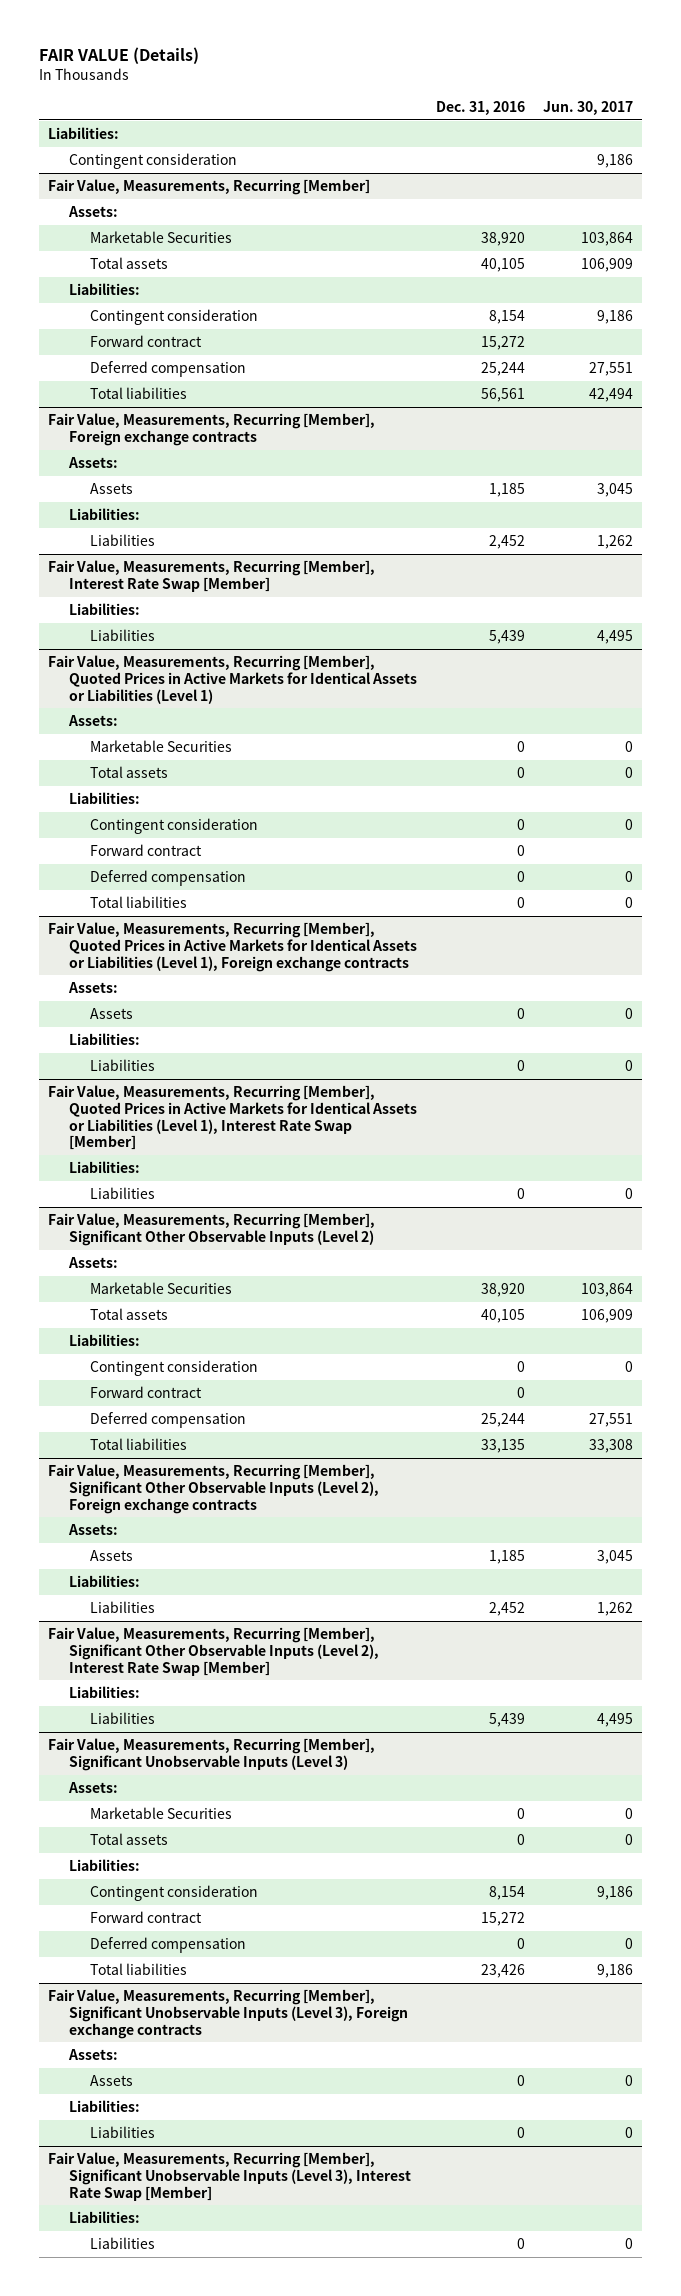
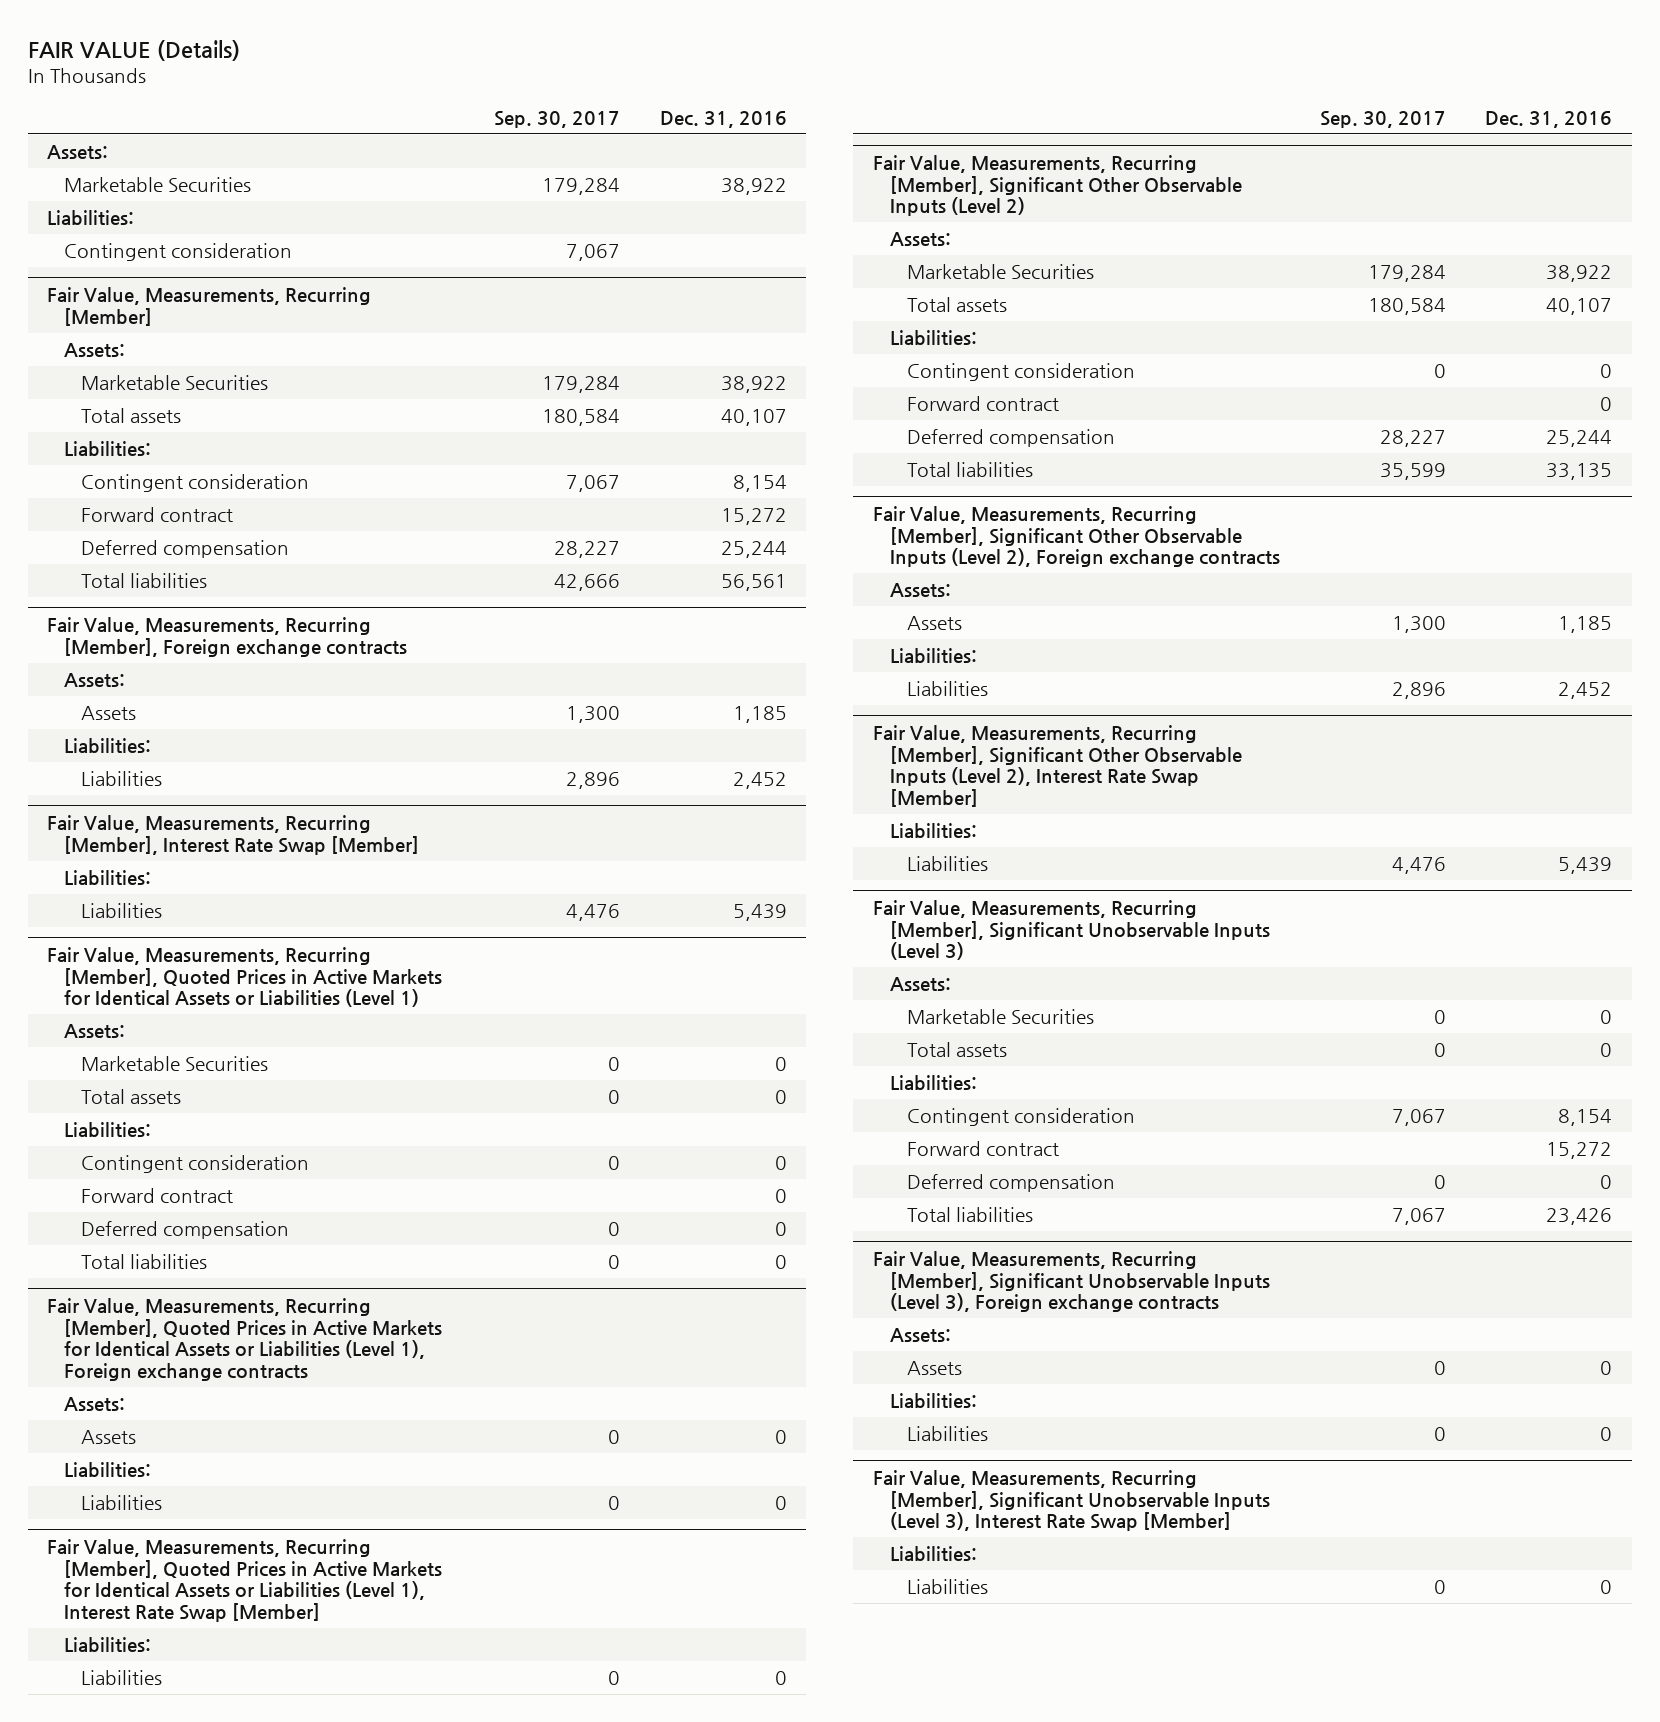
[543,101,634,116] Jun. 30, 2017 -> none
none -> [493,110,620,128] Sep. 30, 2017
none -> [47,145,109,160] Assets:
none -> [64,177,252,193] Marketable Securities
[480,232,525,247] 38,920 -> [720,376,787,394] 38,922
[480,258,525,273] 40,105 -> [720,409,787,427] 40,107
[480,1283,525,1298] 38,920 -> [1546,265,1613,283] 38,922
[480,1309,525,1324] 40,105 -> [1546,298,1613,316] 40,107

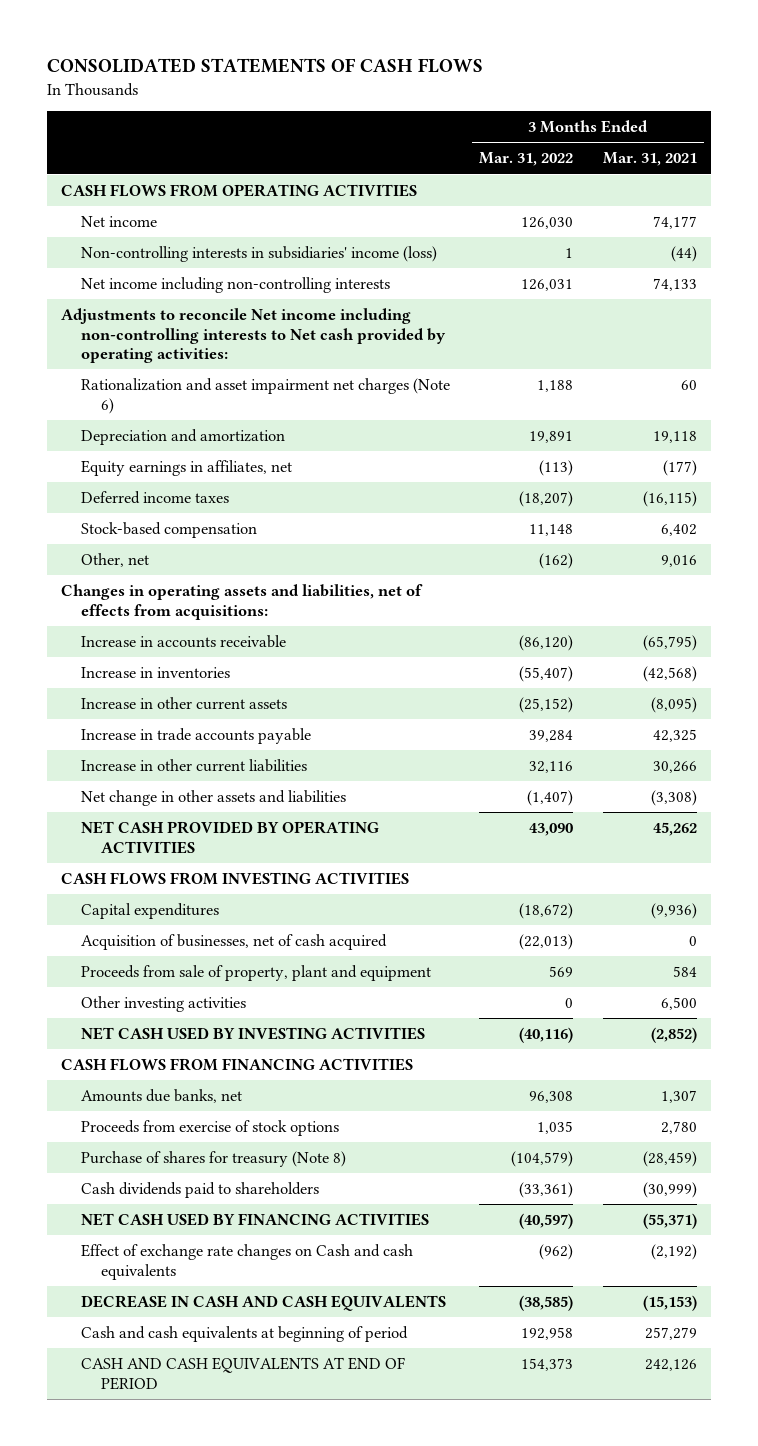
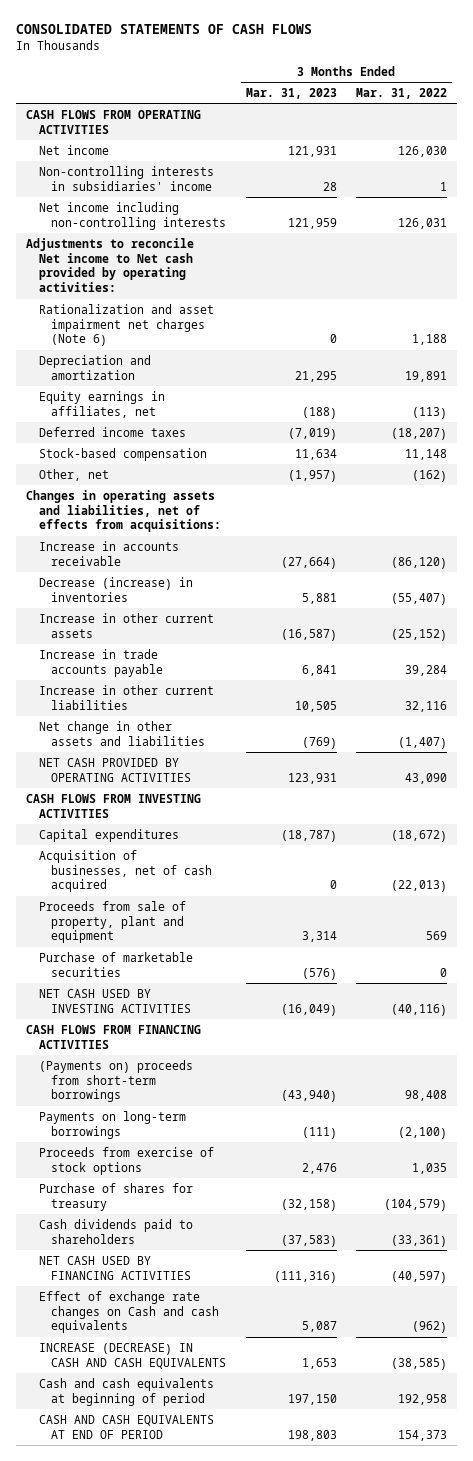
[602,152,697,167] Mar. 31, 2021 -> none
none -> [245,87,337,99] Mar. 31, 2023
[81,245,438,262] Non-controlling interests in subsidiaries' income (loss) -> [38,165,214,191] Non-controlling interests in subsidiaries' income
[61,307,447,364] Adjustments to reconcile Net income including non-controlling interests to Net cash provided by operating activities: -> [25,237,194,293] Adjustments to reconcile Net income to Net cash provided by operating activities:
[81,666,231,678] Increase in inventories -> [38,576,193,602] Decrease (increase) in inventories
[81,995,247,1012] Other investing activities -> none
none -> [38,951,193,977] Purchase of marketable securities
[81,1088,243,1103] Amounts due banks, net -> none
none -> [38,1059,193,1103] (Payments on) proceeds from short-term borrowings
none -> [38,1110,186,1139] Payments on long-term borrowings
[81,1150,347,1167] Purchase of shares for treasury (Note 8) -> [38,1182,193,1211] Purchase of shares for treasury
[81,1294,447,1311] DECREASE IN CASH AND CASH EQUIVALENTS -> [38,1342,227,1369] INCREASE (DECREASE) IN CASH AND CASH EQUIVALENTS

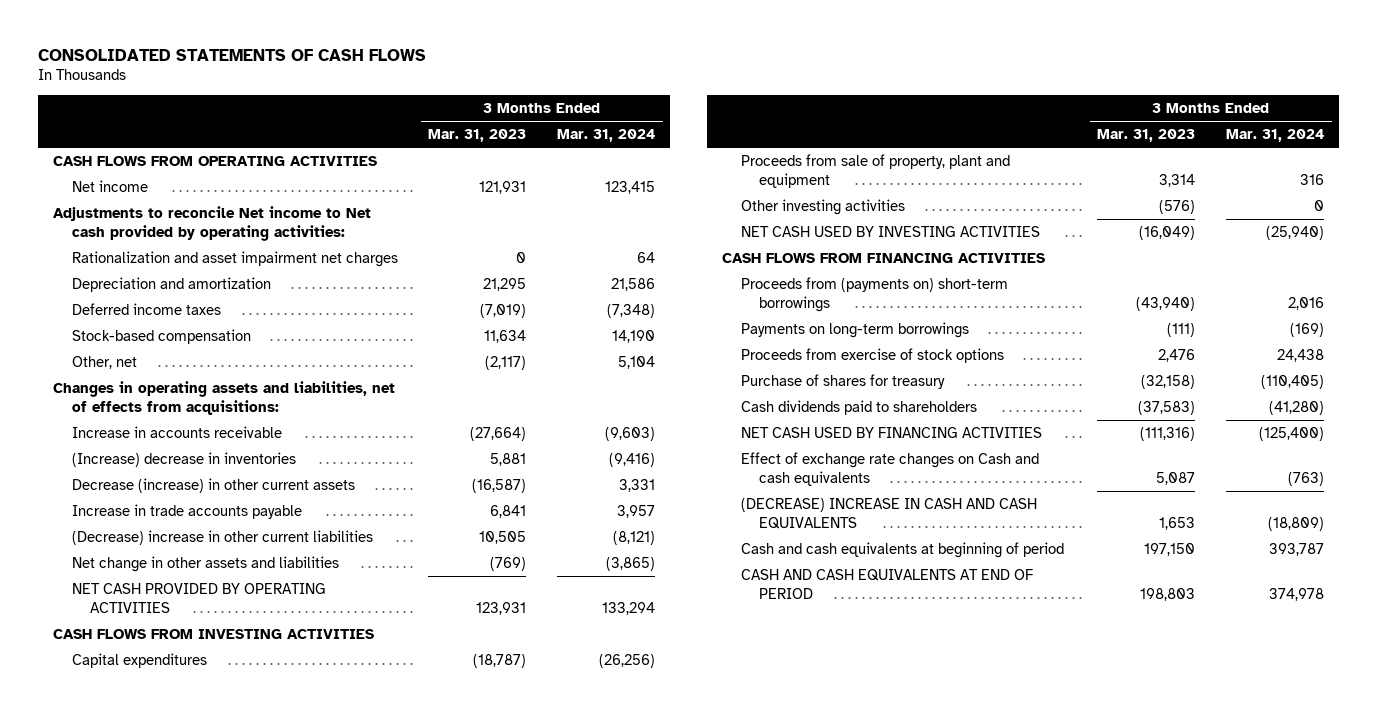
[355,87,447,99] Mar. 31, 2022 -> none
none -> [556,129,655,143] Mar. 31, 2024
[38,165,214,191] Non-controlling interests in subsidiaries' income -> none
[38,201,227,230] Net income including non-controlling interests -> none
[38,303,214,347] Rationalization and asset impairment net charges (Note 6) -> [71,250,398,267] Rationalization and asset impairment net charges
[38,390,165,418] Equity earnings in affiliates, net -> none
[287,469,337,482] (1,957) -> [485,355,527,370] (2,117)
[38,576,193,602] Decrease (increase) in inventories -> [71,451,296,467] (Increase) decrease in inventories
[38,612,214,638] Increase in other current assets -> [71,477,355,493] Decrease (increase) in other current assets
[38,684,214,710] Increase in other current liabilities -> [71,529,373,545] (Decrease) increase in other current liabilities
[38,849,213,893] Acquisition of businesses, net of cash acquired -> none
[38,951,193,977] Purchase of marketable securities -> [740,198,905,215] Other investing activities
[38,1059,193,1103] (Payments on) proceeds from short-term borrowings -> [740,276,1008,312] Proceeds from (payments on) short-term borrowings
[38,1342,227,1369] INCREASE (DECREASE) IN CASH AND CASH EQUIVALENTS -> [740,497,1037,529] (DECREASE) INCREASE IN CASH AND CASH EQUIVALENTS

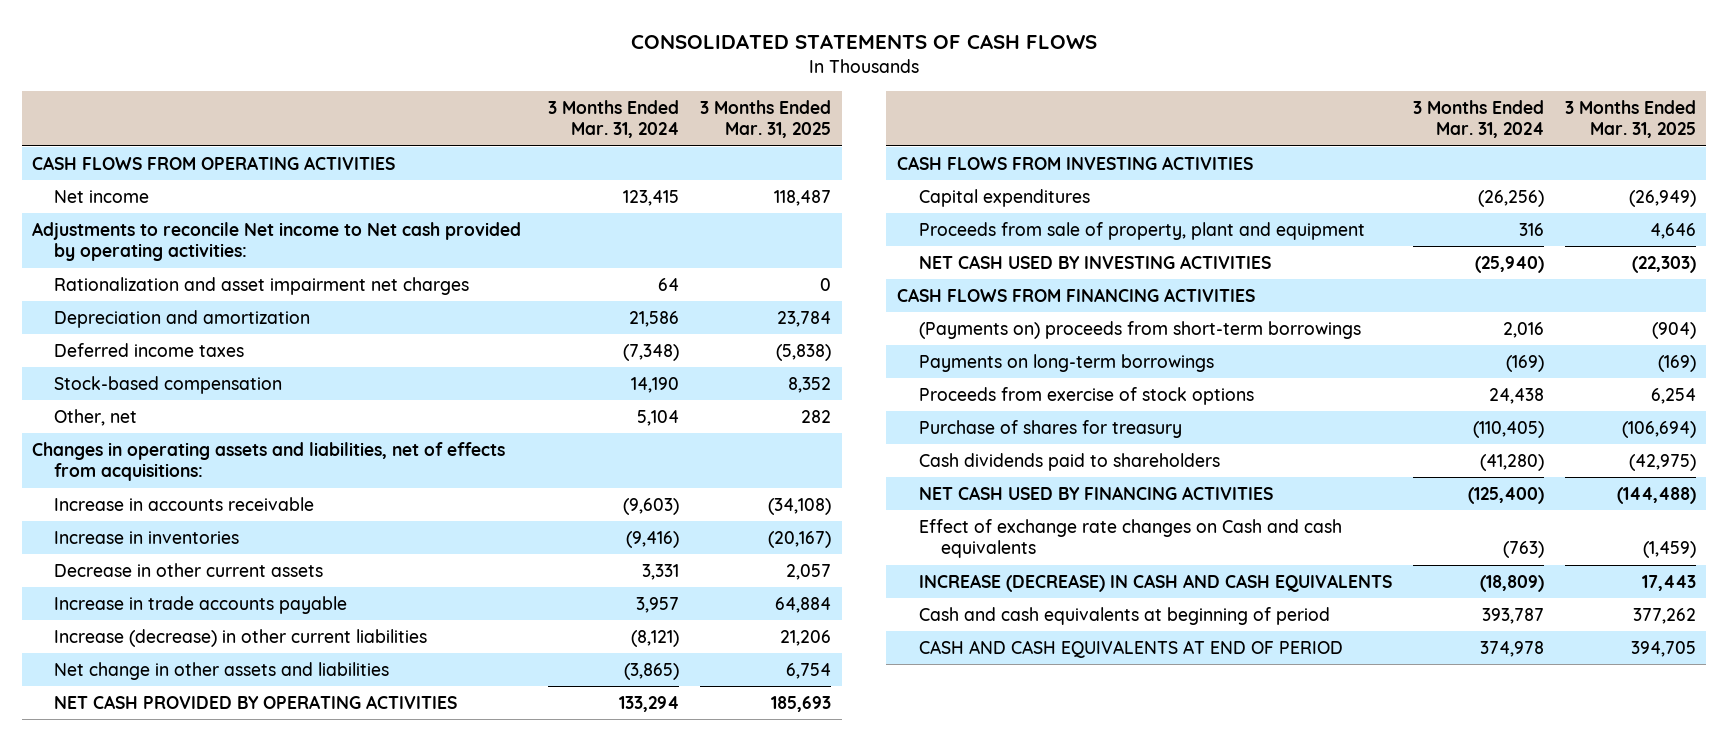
[428,129,527,143] Mar. 31, 2023 -> none
none -> [700,99,832,139] 3 Months Ended Mar. 31, 2025
[71,451,296,467] (Increase) decrease in inventories -> [54,530,240,544] Increase in inventories
[71,477,355,493] Decrease (increase) in other current assets -> [54,562,324,577] Decrease in other current assets
[71,529,373,545] (Decrease) increase in other current liabilities -> [54,628,428,647] Increase (decrease) in other current liabilities
[740,198,905,215] Other investing activities -> none
[740,276,1008,312] Proceeds from (payments on) short-term borrowings -> [918,320,1361,339] (Payments on) proceeds from short-term borrowings
[740,497,1037,529] (DECREASE) INCREASE IN CASH AND CASH EQUIVALENTS -> [918,573,1392,592] INCREASE (DECREASE) IN CASH AND CASH EQUIVALENTS

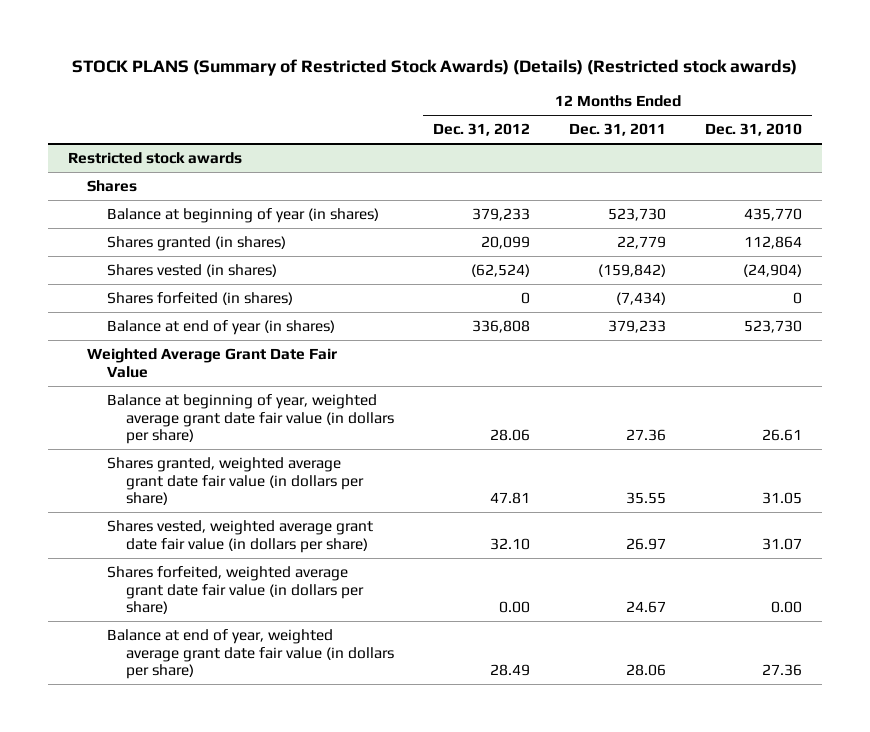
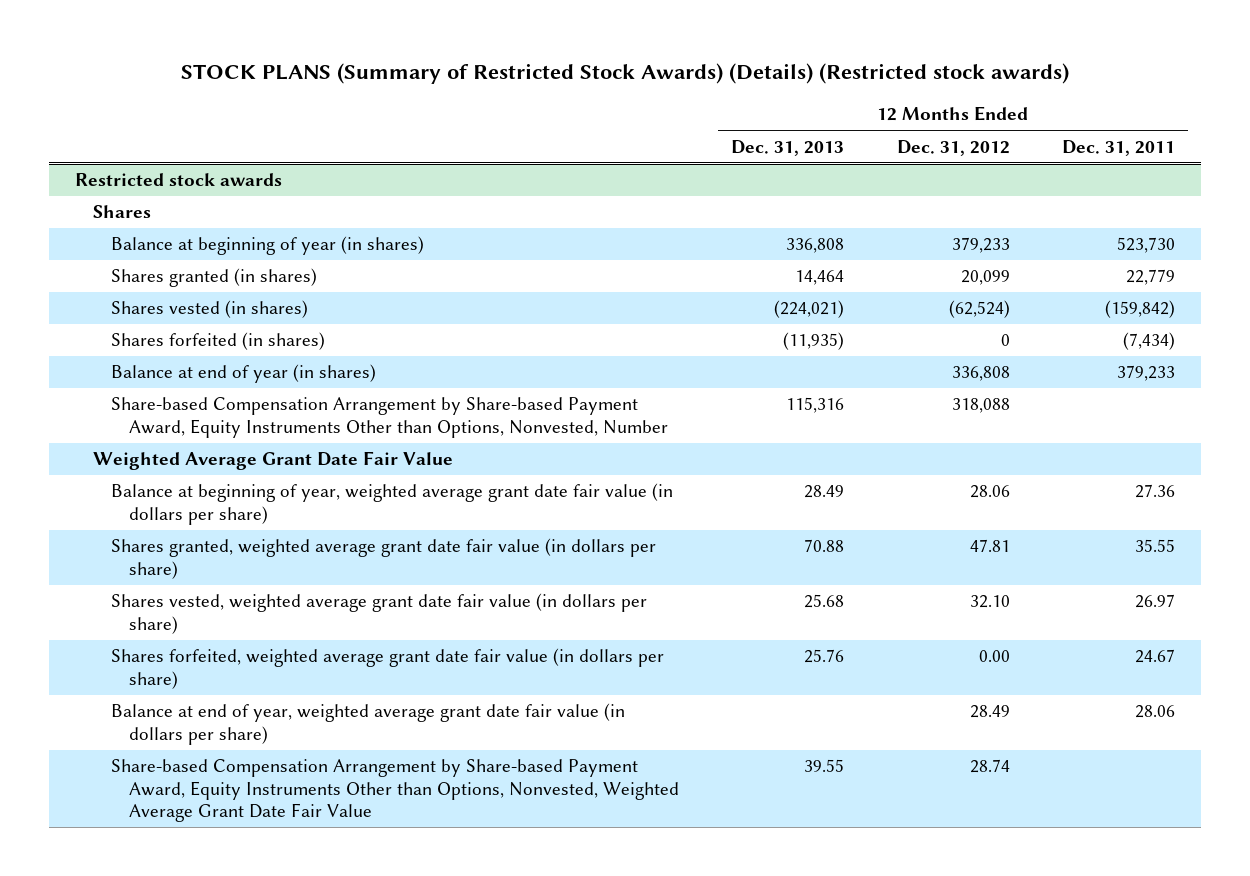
[705,123,803,137] Dec. 31, 2010 -> none
none -> [731,139,845,156] Dec. 31, 2013
none -> [110,397,668,438] Share-based Compensation Arrangement by Share-based Payment Award, Equity Instruments Other than Options, Nonvested, Number
none -> [110,759,679,823] Share-based Compensation Arrangement by Share-based Payment Award, Equity Instruments Other than Options, Nonvested, Weighted Average Grant Date Fair Value

